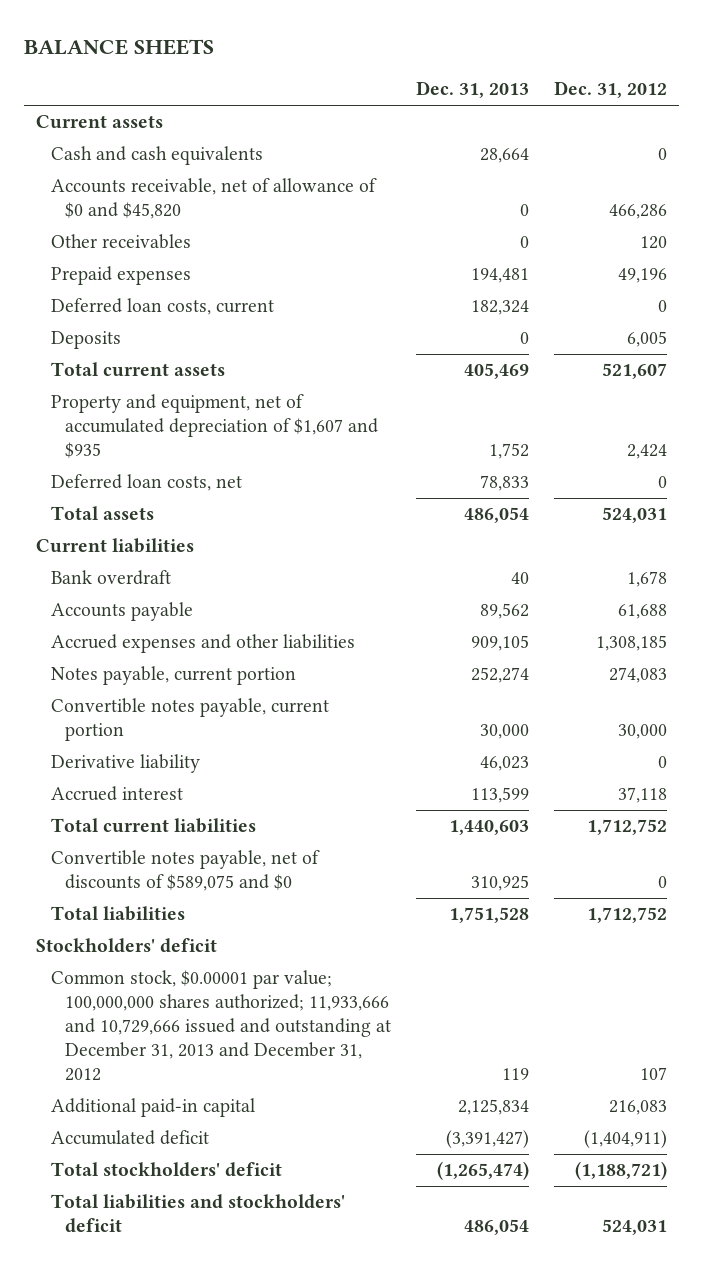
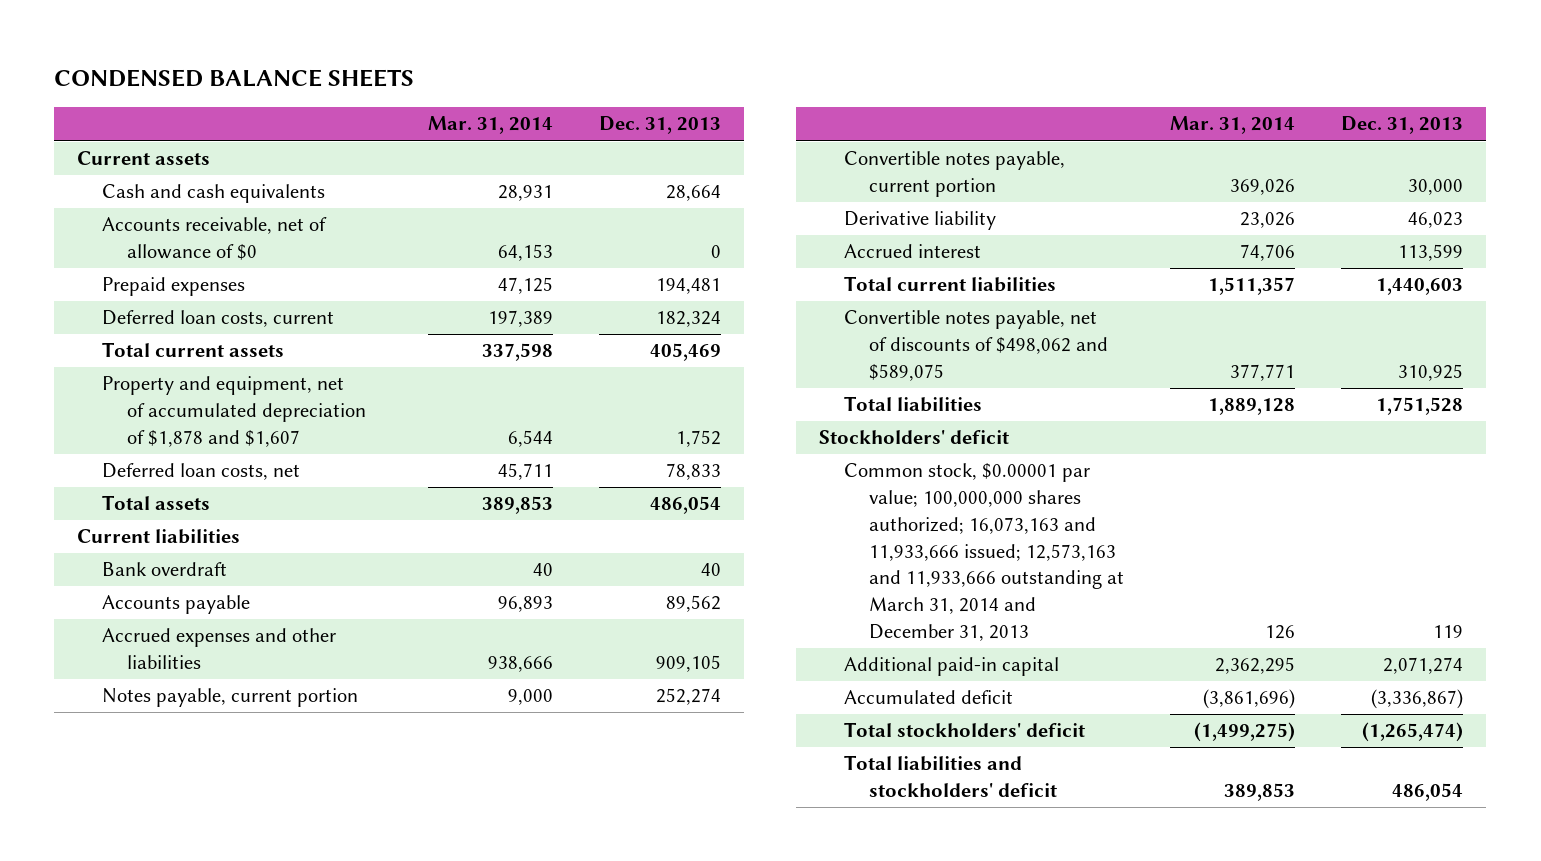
[23,38,214,55] BALANCE SHEETS -> [54,69,415,88] CONDENSED BALANCE SHEETS
[553,81,667,99] Dec. 31, 2012 -> none
none -> [428,116,554,135] Mar. 31, 2014
[50,234,191,250] Other receivables -> none
[50,178,377,220] Accounts receivable, net of allowance of $0 and $45,820 -> [102,217,328,261] Accounts receivable, net of allowance of $0
[50,331,121,350] Deposits -> none
[50,394,379,459] Property and equipment, net of accumulated depreciation of $1,607 and $935 -> [102,376,366,447] Property and equipment, net of accumulated depreciation of $1,878 and $1,607
[50,850,320,892] Convertible notes payable, net of discounts of $589,075 and $0 -> [844,310,1108,381] Convertible notes payable, net of discounts of $498,062 and $589,075
[50,970,392,1082] Common stock, $0.00001 par value; 100,000,000 shares authorized; 11,933,666 and 10,729,666 issued and outstanding at December 31, 2013 and December 31, 2012 -> [844,463,1124,641] Common stock, $0.00001 par value; 100,000,000 shares authorized; 16,073,163 and 11,933,666 issued; 12,573,163 and 11,933,666 outstanding at March 31, 2014 and December 31, 2013
[458,1099,530,1116] 2,125,834 -> [1383,657,1464,675] 2,071,274
[446,1130,530,1149] (3,391,427) -> [1371,689,1464,710] (3,336,867)

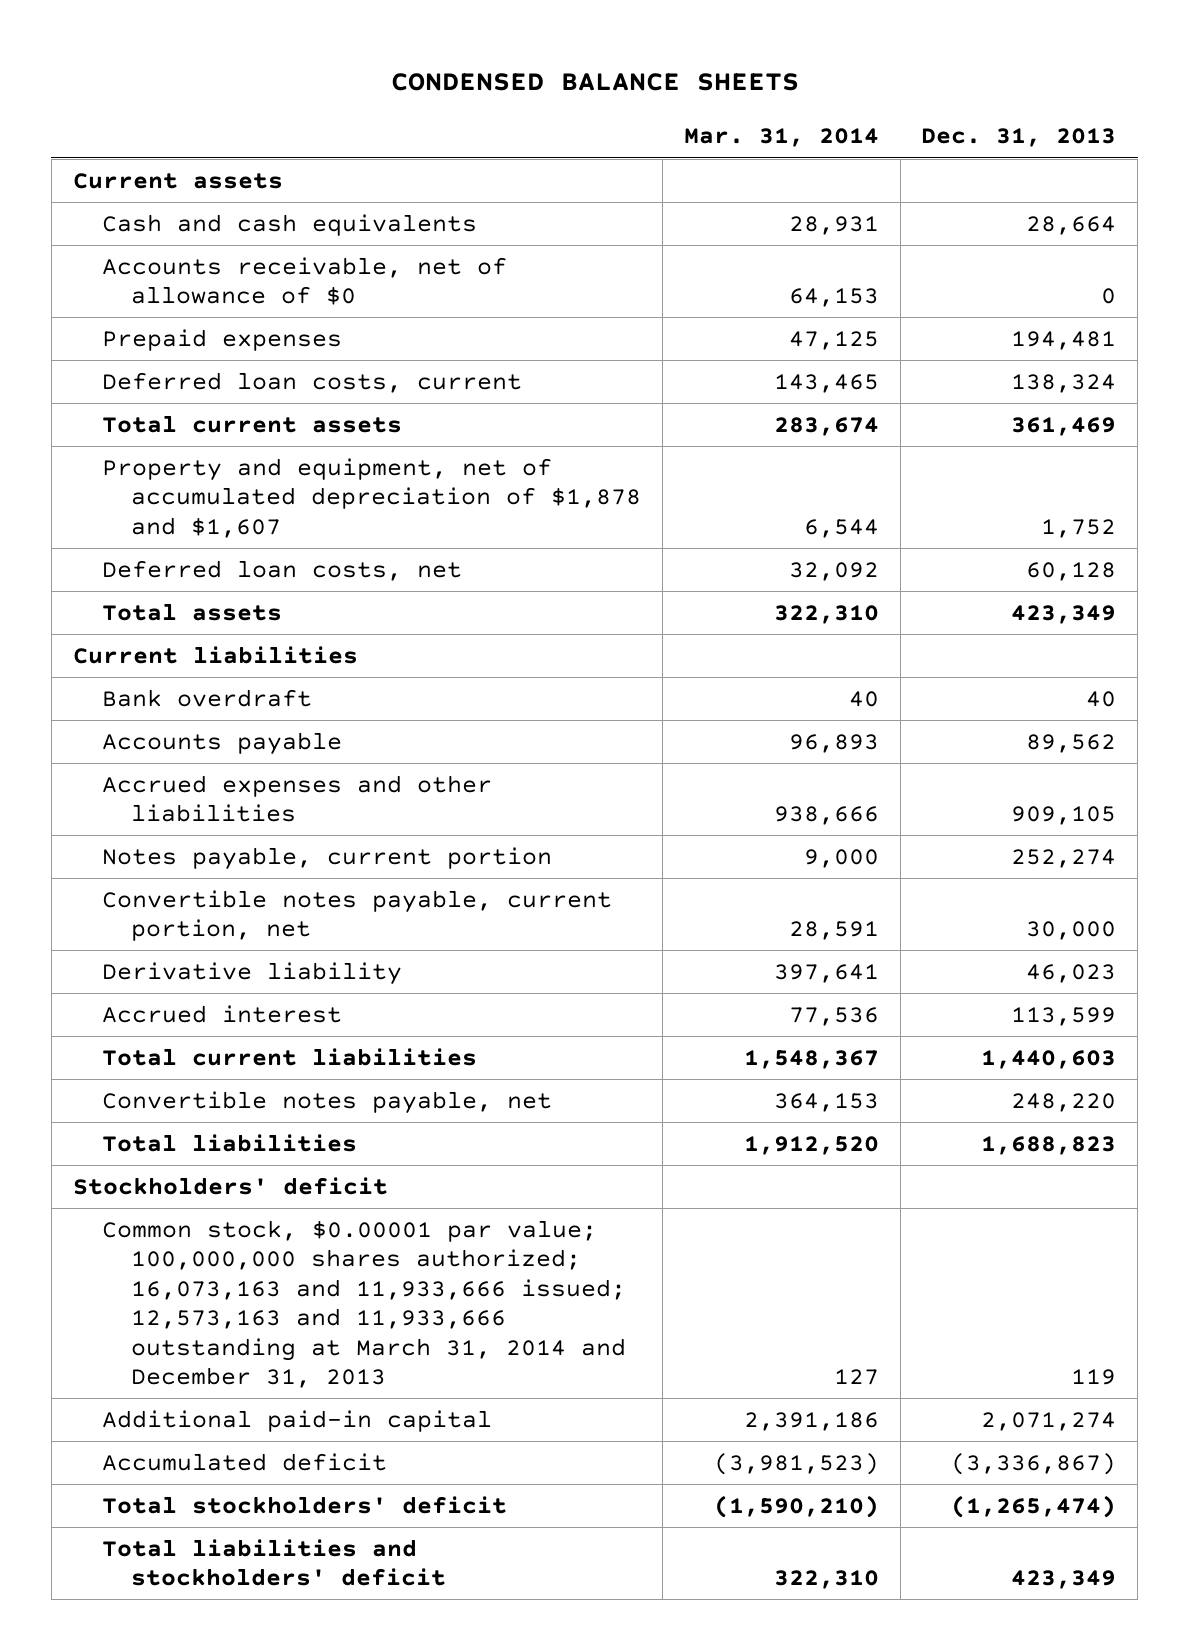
[488,310,554,328] 197,389 -> [773,373,879,393] 143,465
[656,311,722,328] 182,324 -> [1011,373,1117,393] 138,324
[482,343,554,362] 337,598 -> [773,416,879,436] 283,674
[650,343,722,362] 405,469 -> [1011,416,1117,436] 361,469
[498,463,554,481] 45,711 -> [788,561,879,581] 32,092
[666,463,722,481] 78,833 -> [1026,561,1117,581] 60,128
[482,496,554,515] 389,853 -> [773,604,879,624] 322,310
[650,496,722,515] 486,054 -> [1011,604,1117,624] 423,349
[844,151,1066,198] Convertible notes payable, current portion -> [102,889,613,942] Convertible notes payable, current portion, net
[1230,179,1296,196] 369,026 -> [788,921,879,941] 28,591
[1240,212,1296,229] 23,026 -> [773,963,879,983] 397,641
[1240,244,1296,262] 74,706 -> [788,1006,879,1026] 77,536
[1208,277,1296,296] 1,511,357 -> [743,1049,879,1069] 1,548,367
[844,310,1108,381] Convertible notes payable, net of discounts of $498,062 and $589,075 -> [102,1090,553,1114] Convertible notes payable, net
[1230,363,1296,381] 377,771 -> [773,1092,879,1112] 364,153
[1398,363,1464,381] 310,925 -> [1011,1092,1117,1112] 248,220
[1208,398,1296,416] 1,889,128 -> [743,1135,879,1155] 1,912,520
[1376,397,1464,416] 1,751,528 -> [981,1135,1117,1155] 1,688,823
[1265,624,1296,639] 126 -> [833,1369,879,1386] 127
[1215,657,1296,675] 2,362,295 -> [743,1411,879,1431] 2,391,186
[1203,689,1296,710] (3,861,696) -> [713,1452,879,1475] (3,981,523)
[1194,722,1296,743] (1,499,275) -> [713,1494,879,1518] (1,590,210)
[1224,783,1296,802] 389,853 -> [773,1570,879,1590] 322,310
[1392,783,1464,802] 486,054 -> [1011,1570,1117,1590] 423,349

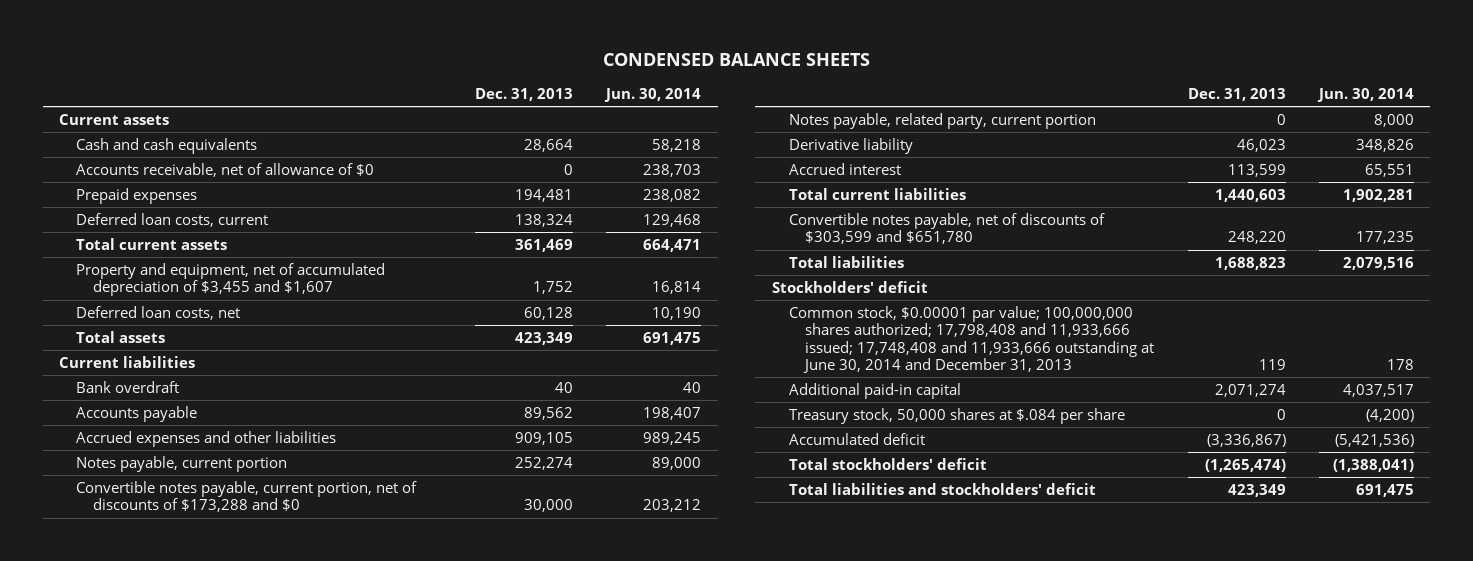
[683,128,879,148] Mar. 31, 2014 -> none
none -> [604,88,702,103] Jun. 30, 2014
[102,457,642,538] Property and equipment, net of accumulated depreciation of $1,878 and $1,607 -> [75,262,385,297] Property and equipment, net of accumulated depreciation of $3,455 and $1,607
[102,889,613,942] Convertible notes payable, current portion, net -> [75,480,417,513] Convertible notes payable, current portion, net of discounts of $173,288 and $0
none -> [788,112,1096,129] Notes payable, related party, current portion
[102,1090,553,1114] Convertible notes payable, net -> [788,212,1105,245] Convertible notes payable, net of discounts of $303,599 and $651,780
[102,1219,627,1389] Common stock, $0.00001 par value; 100,000,000 shares authorized; 16,073,163 and 11,933,666 issued; 12,573,163 and 11,933,666 outstanding at March 31, 2014 and December 31, 2013 -> [788,305,1155,374] Common stock, $0.00001 par value; 100,000,000 shares authorized; 17,798,408 and 11,933,666 issued; 17,748,408 and 11,933,666 outstanding at June 30, 2014 and December 31, 2013
none -> [788,407,1125,424] Treasury stock, 50,000 shares at $.084 per share

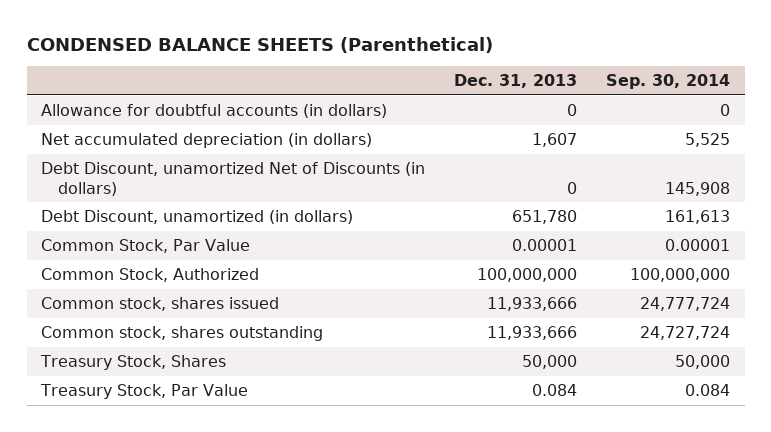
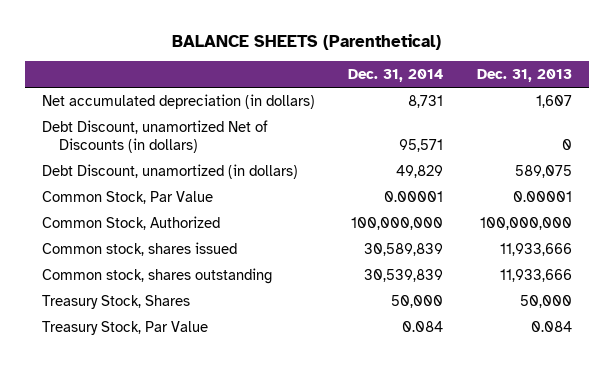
[26,36,493,53] CONDENSED BALANCE SHEETS (Parenthetical) -> [171,34,441,51] BALANCE SHEETS (Parenthetical)
[606,74,731,90] Sep. 30, 2014 -> none
none -> [348,69,444,83] Dec. 31, 2014
[41,103,388,118] Allowance for doubtful accounts (in dollars) -> none
[512,209,578,224] 651,780 -> [514,164,572,178] 589,075

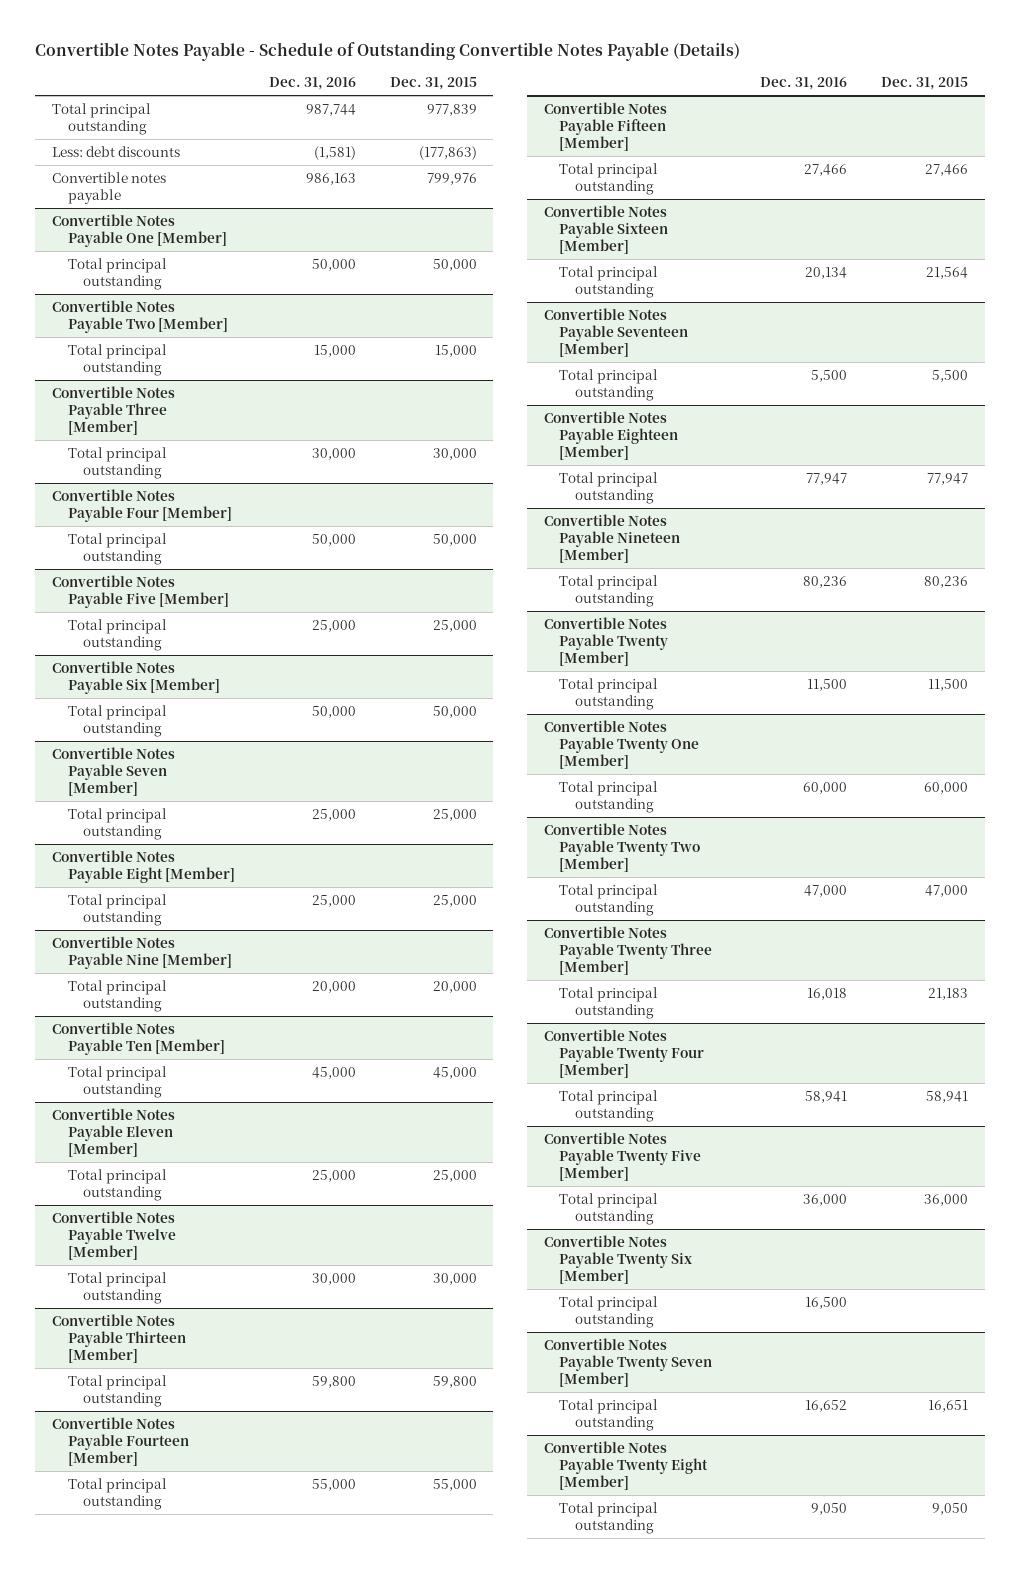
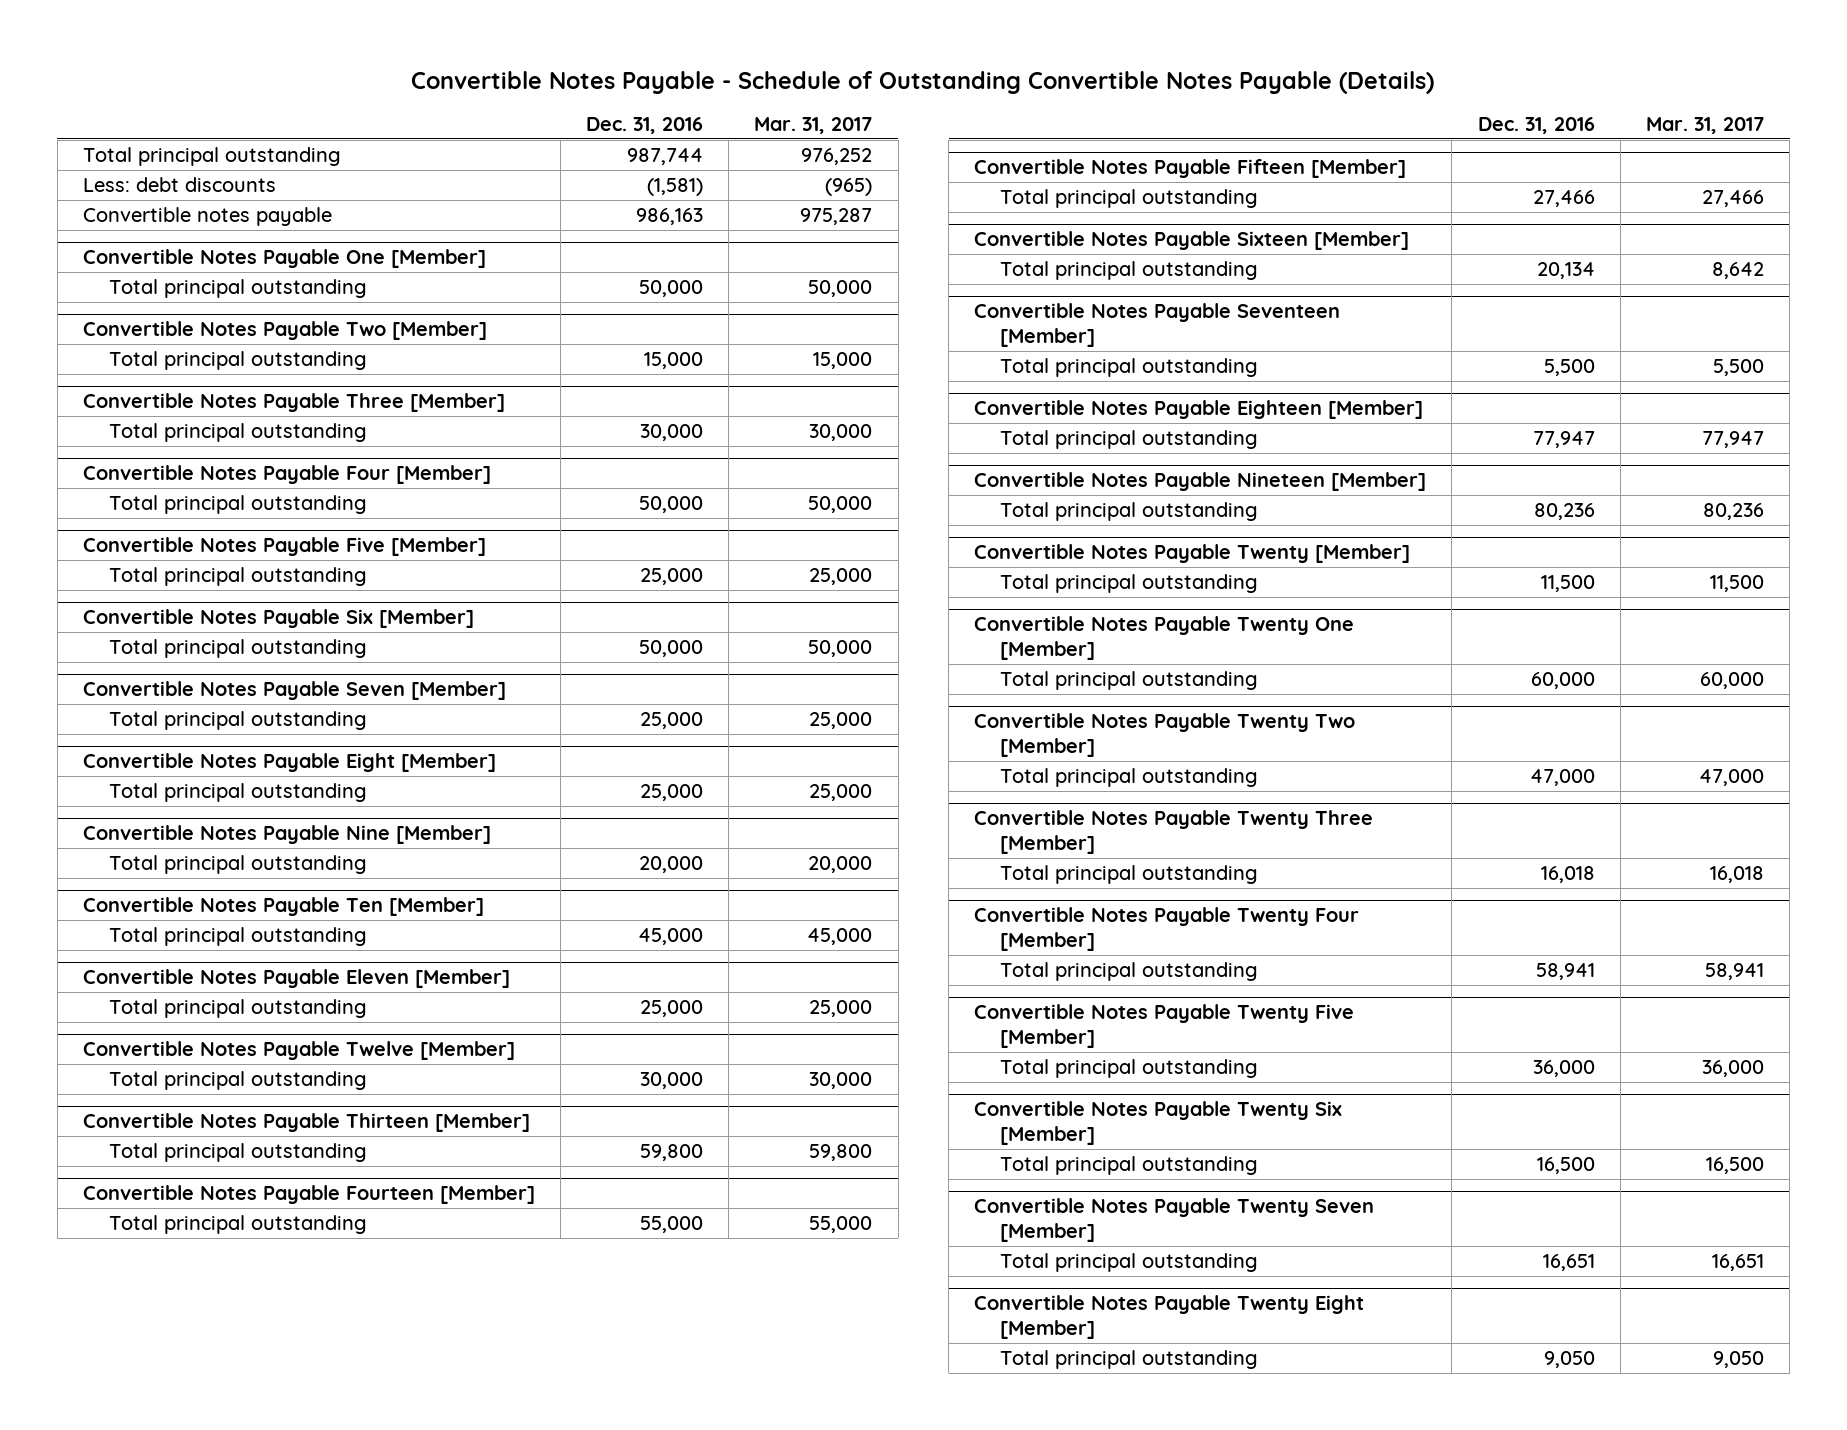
[389,77,477,91] Dec. 31, 2015 -> none
none -> [754,116,873,134] Mar. 31, 2017
[805,1399,848,1412] 16,652 -> [1542,1254,1595,1272] 16,651

